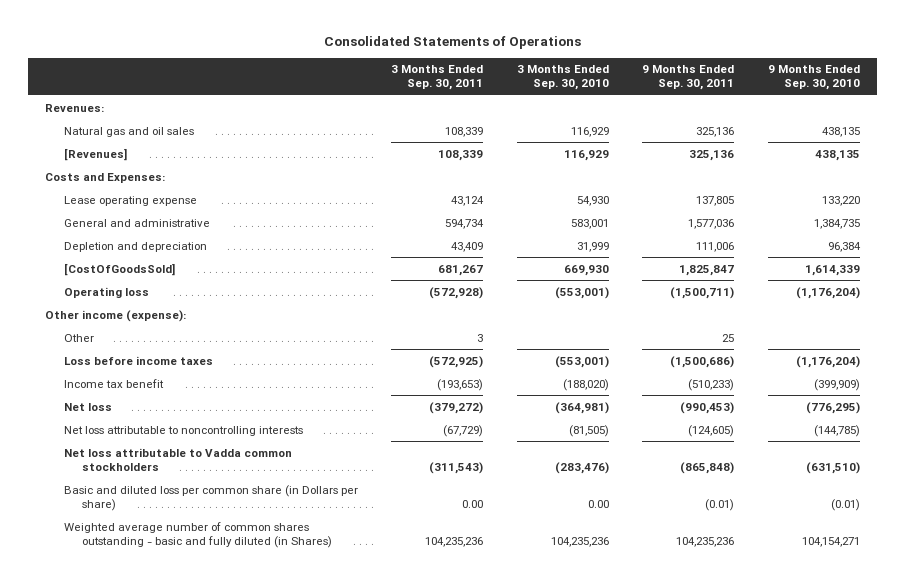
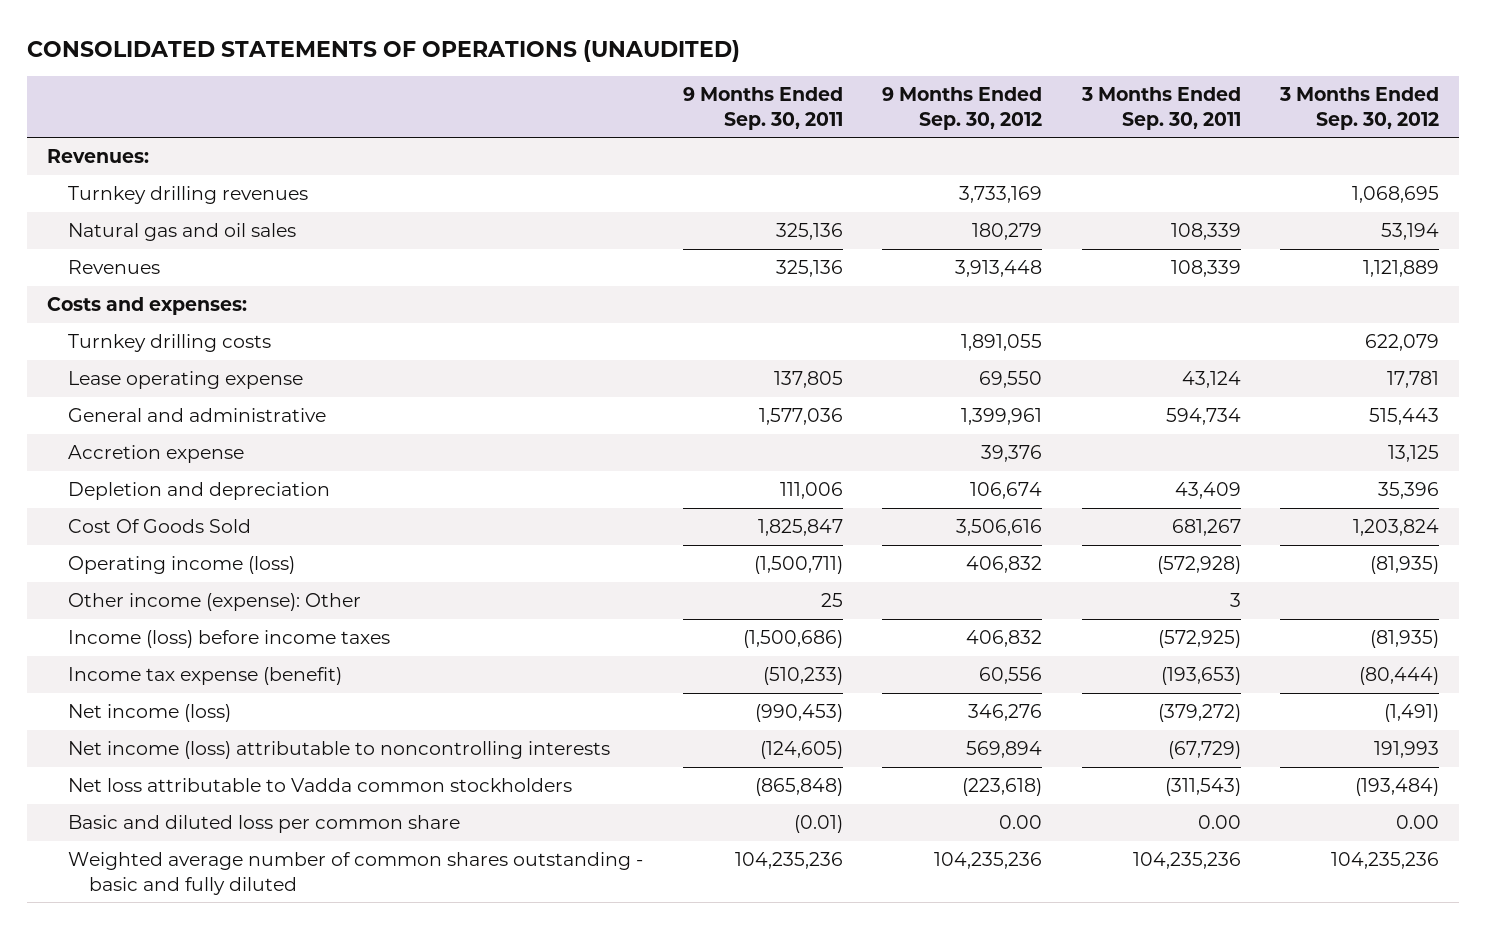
[323,36,581,50] Consolidated Statements of Operations -> [27,39,741,62] CONSOLIDATED STATEMENTS OF OPERATIONS (UNAUDITED)
[516,65,609,91] 3 Months Ended Sep. 30, 2010 -> none
[768,65,861,91] 9 Months Ended Sep. 30, 2010 -> none
none -> [882,87,1043,130] 9 Months Ended Sep. 30, 2012
none -> [1279,87,1440,130] 3 Months Ended Sep. 30, 2012
none -> [68,185,309,204] Turnkey drilling revenues
[63,147,127,161] [Revenues] -> [68,259,161,274] Revenues
[45,172,166,183] Costs and Expenses: -> [46,296,247,315] Costs and expenses:
none -> [68,333,272,352] Turnkey drilling costs
none -> [68,444,245,463] Accretion expense
[45,309,187,322] Other income (expense): -> none
[63,262,175,276] [CostOfGoodsSold] -> [68,518,252,533] Cost Of Goods Sold
[63,286,149,298] Operating loss -> [68,555,296,574] Operating income (loss)
[63,333,94,342] Other -> [68,592,362,611] Other income (expense): Other
[63,355,213,365] Loss before income taxes -> [68,629,391,648] Income (loss) before income taxes
[63,378,164,388] Income tax benefit -> [68,666,343,685] Income tax expense (benefit)
[63,402,112,411] Net loss -> [68,703,232,722] Net income (loss)
[63,425,303,436] Net loss attributable to noncontrolling interests -> [68,740,611,759] Net income (loss) attributable to noncontrolling interests
[63,484,358,511] Basic and diluted loss per common share (in Dollars per share) -> [68,814,461,833] Basic and diluted loss per common share
[63,521,332,548] Weighted average number of common shares outstanding - basic and fully diluted (in Shares) -> [68,851,644,895] Weighted average number of common shares outstanding - basic and fully diluted

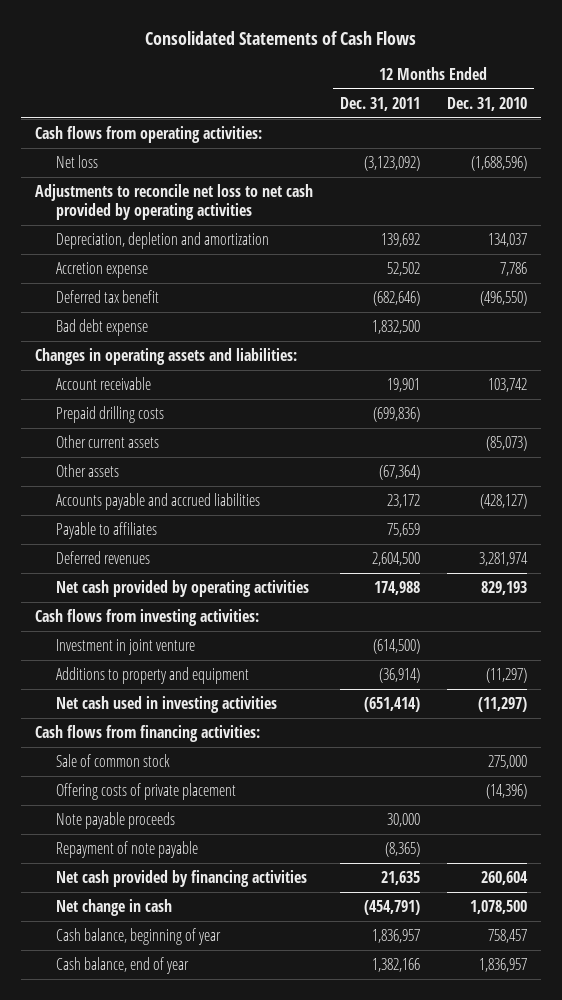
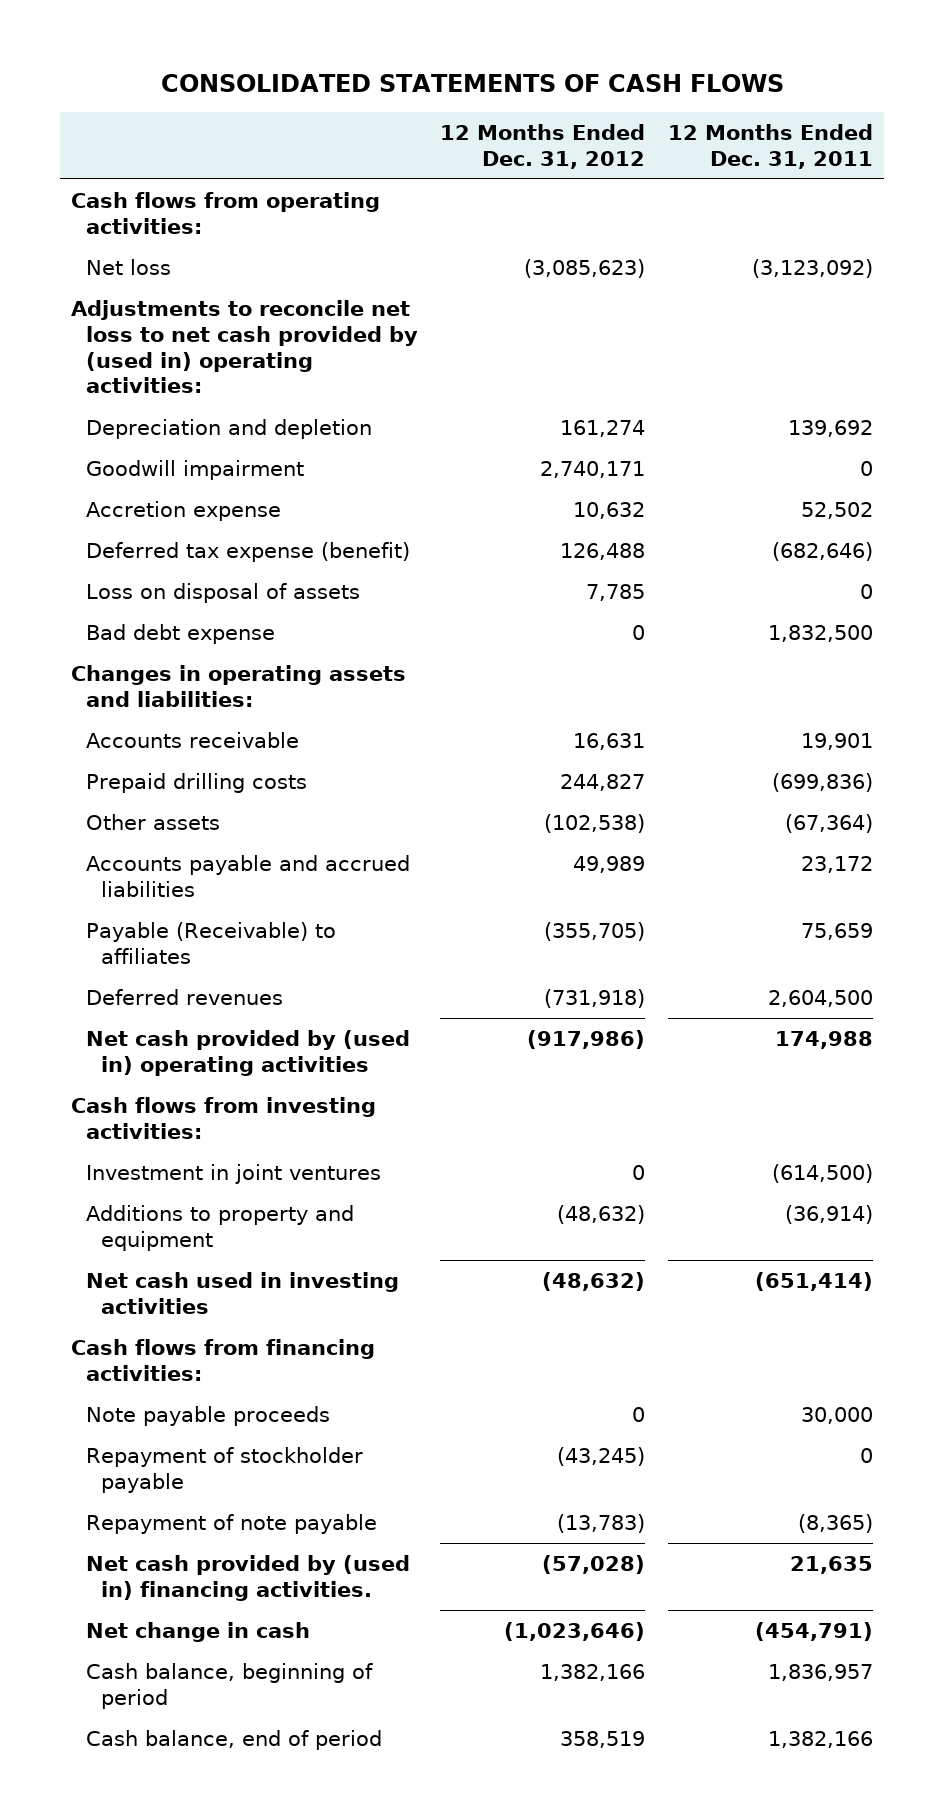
[144,31,416,46] Consolidated Statements of Cash Flows -> [161,73,785,92] CONSOLIDATED STATEMENTS OF CASH FLOWS
[447,96,528,111] Dec. 31, 2010 -> none
none -> [440,123,646,169] 12 Months Ended Dec. 31, 2012
[34,183,313,220] Adjustments to reconcile net loss to net cash provided by operating activities -> [71,300,419,394] Adjustments to reconcile net loss to net cash provided by (used in) operating activities:
[55,231,269,249] Depreciation, depletion and amortization -> [86,419,373,440] Depreciation and depletion
none -> [86,460,305,481] Goodwill impairment
[55,289,159,303] Deferred tax benefit -> [86,542,411,563] Deferred tax expense (benefit)
none -> [86,583,361,604] Loss on disposal of assets
[55,376,151,390] Account receivable -> [86,732,300,749] Accounts receivable
[55,434,159,448] Other current assets -> none
[55,521,157,539] Payable to affiliates -> [86,922,337,964] Payable (Receivable) to affiliates
[55,579,309,597] Net cash provided by operating activities -> [86,1030,411,1076] Net cash provided by (used in) operating activities
[55,638,195,655] Investment in joint venture -> [86,1164,382,1185] Investment in joint ventures
[55,753,170,767] Sale of common stock -> none
[55,782,236,800] Offering costs of private placement -> none
none -> [86,1447,364,1493] Repayment of stockholder payable
[55,869,307,887] Net cash provided by financing activities -> [86,1555,411,1601] Net cash provided by (used in) financing activities.
[55,927,221,945] Cash balance, beginning of year -> [86,1663,374,1709] Cash balance, beginning of period
[55,956,189,974] Cash balance, end of year -> [86,1730,383,1751] Cash balance, end of period

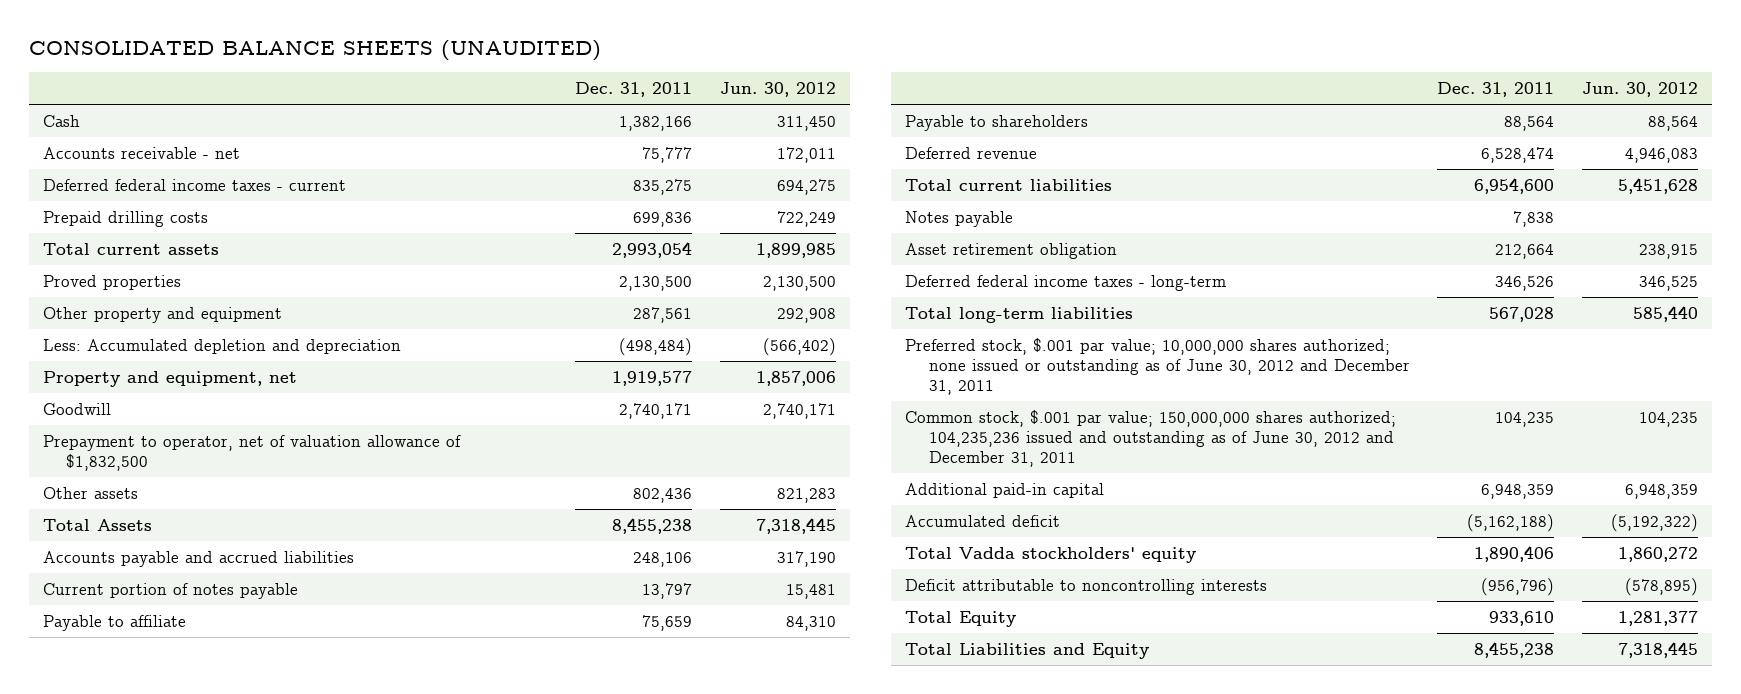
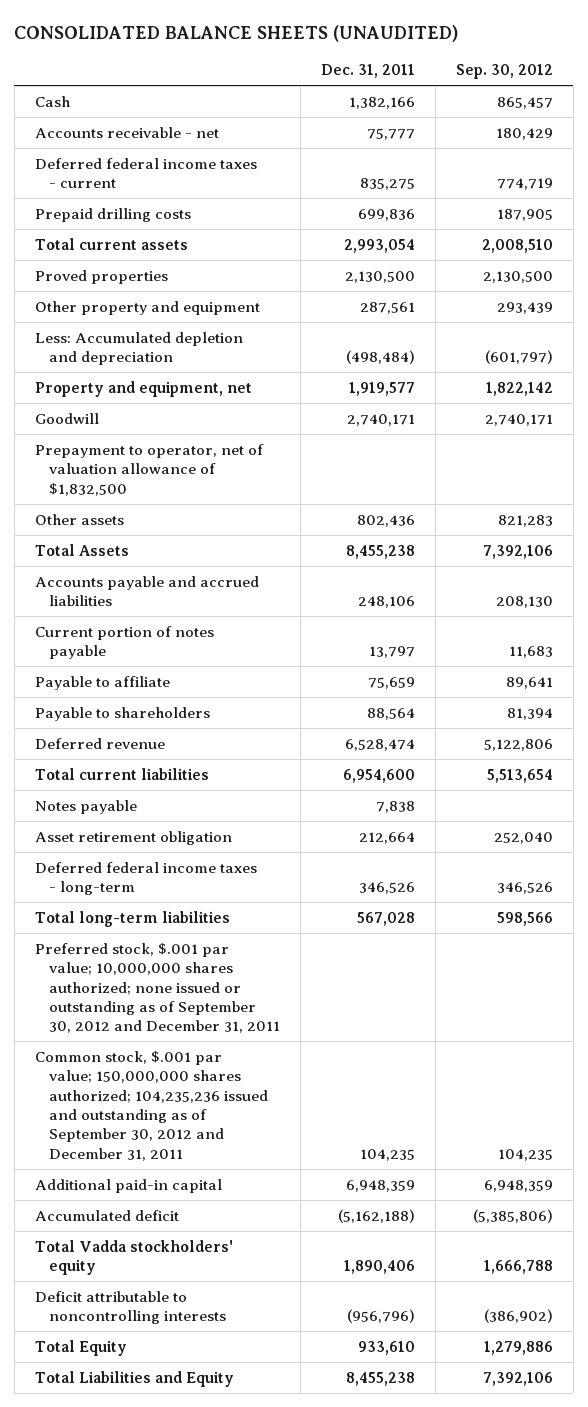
[719,81,836,97] Jun. 30, 2012 -> none
none -> [456,64,554,80] Sep. 30, 2012
[905,337,1410,395] Preferred stock, $.001 par value; 10,000,000 shares authorized; none issued or outstanding as of June 30, 2012 and December 31, 2011 -> [34,942,281,1034] Preferred stock, $.001 par value; 10,000,000 shares authorized; none issued or outstanding as of September 30, 2012 and December 31, 2011
[905,409,1397,467] Common stock, $.001 par value; 150,000,000 shares authorized; 104,235,236 issued and outstanding as of June 30, 2012 and December 31, 2011 -> [34,1050,269,1161] Common stock, $.001 par value; 150,000,000 shares authorized; 104,235,236 issued and outstanding as of September 30, 2012 and December 31, 2011

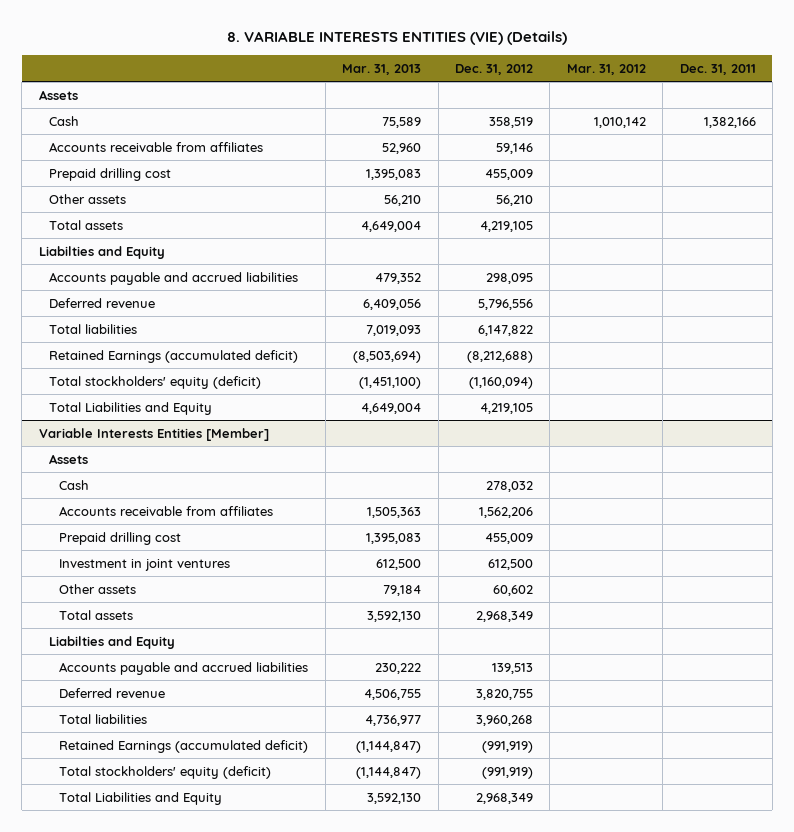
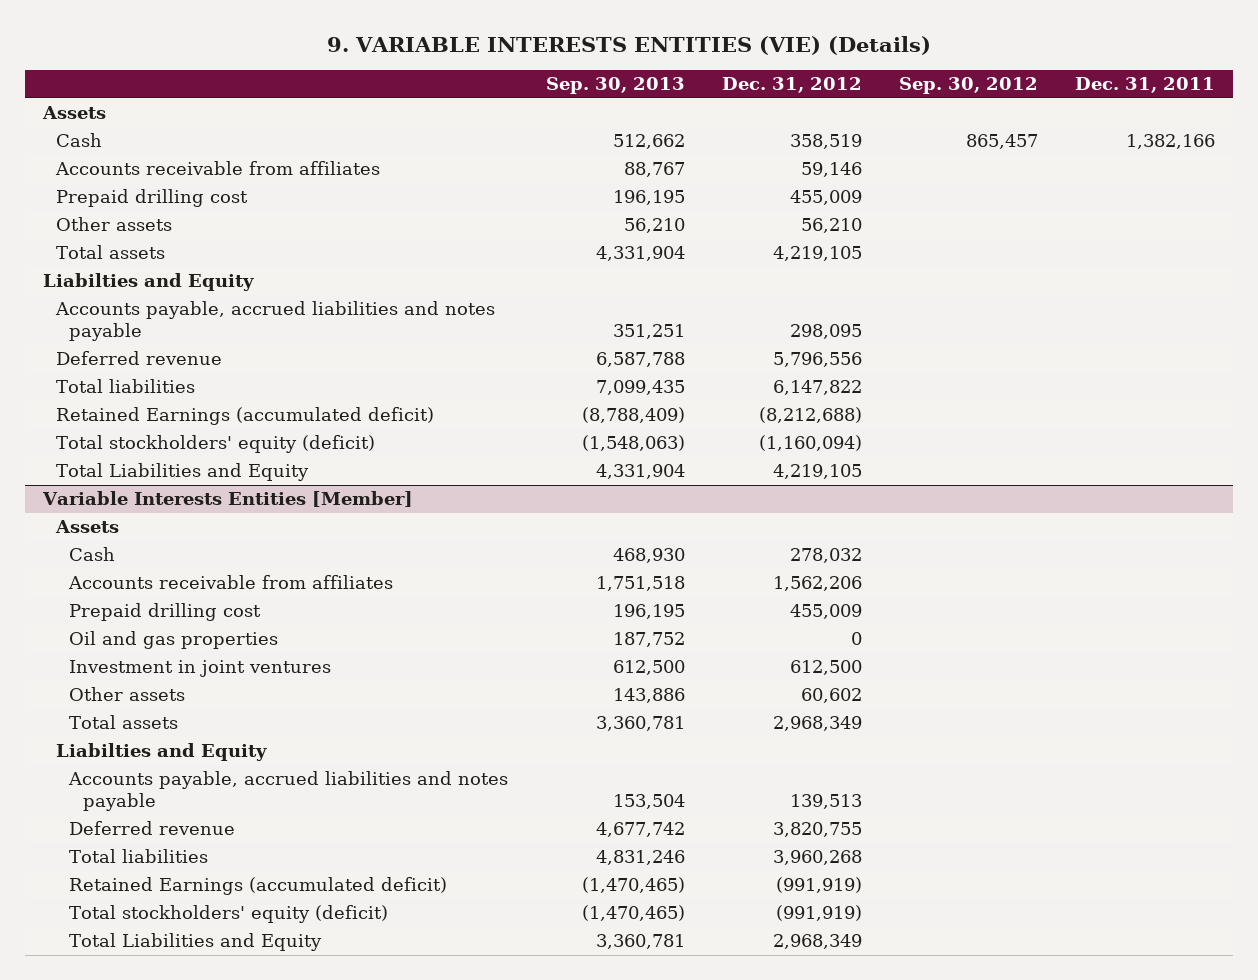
[227,31,568,46] 8. VARIABLE INTERESTS ENTITIES (VIE) (Details) -> [327,36,932,56] 9. VARIABLE INTERESTS ENTITIES (VIE) (Details)
[342,63,422,75] Mar. 31, 2013 -> none
[566,63,646,75] Mar. 31, 2012 -> none
none -> [545,77,685,95] Sep. 30, 2013
none -> [898,77,1038,95] Sep. 30, 2012
[49,271,299,285] Accounts payable and accrued liabilities -> [55,301,496,342] Accounts payable, accrued liabilities and notes payable
none -> [69,631,279,650] Oil and gas properties
[59,661,309,675] Accounts payable and accrued liabilities -> [68,771,509,812] Accounts payable, accrued liabilities and notes payable

